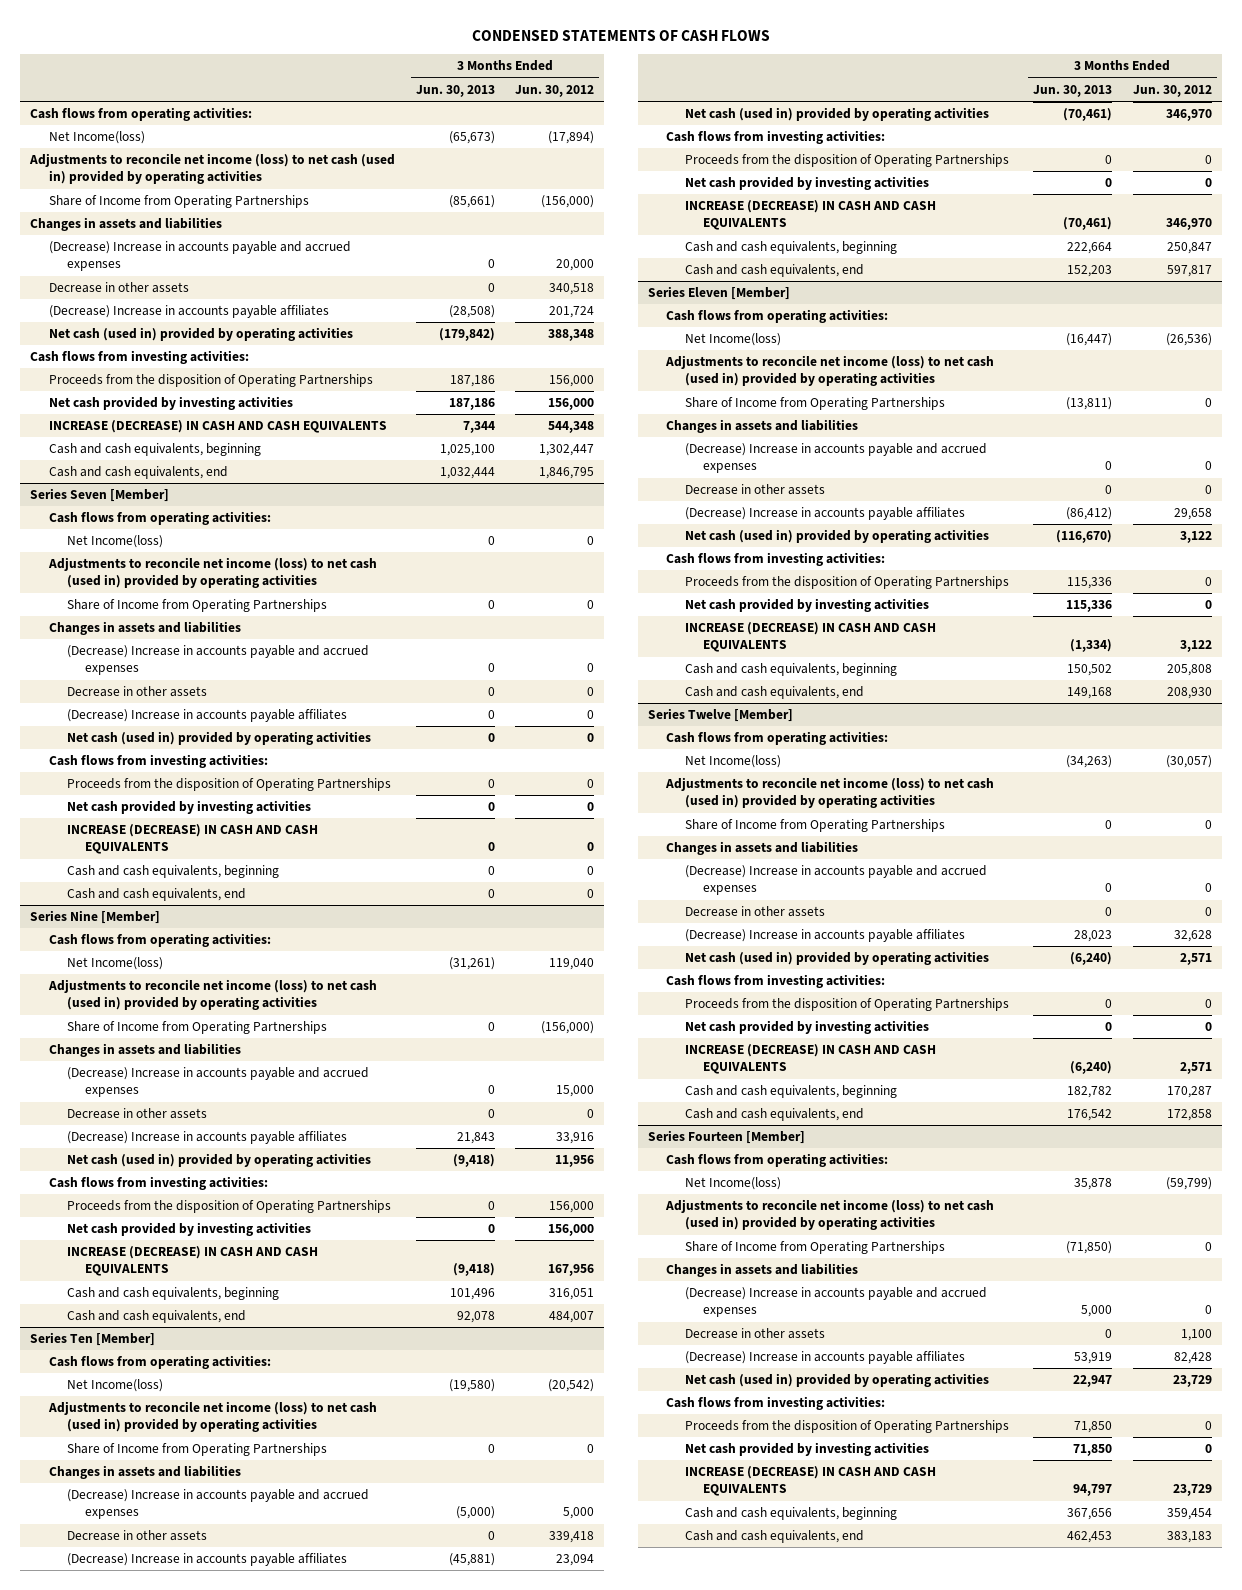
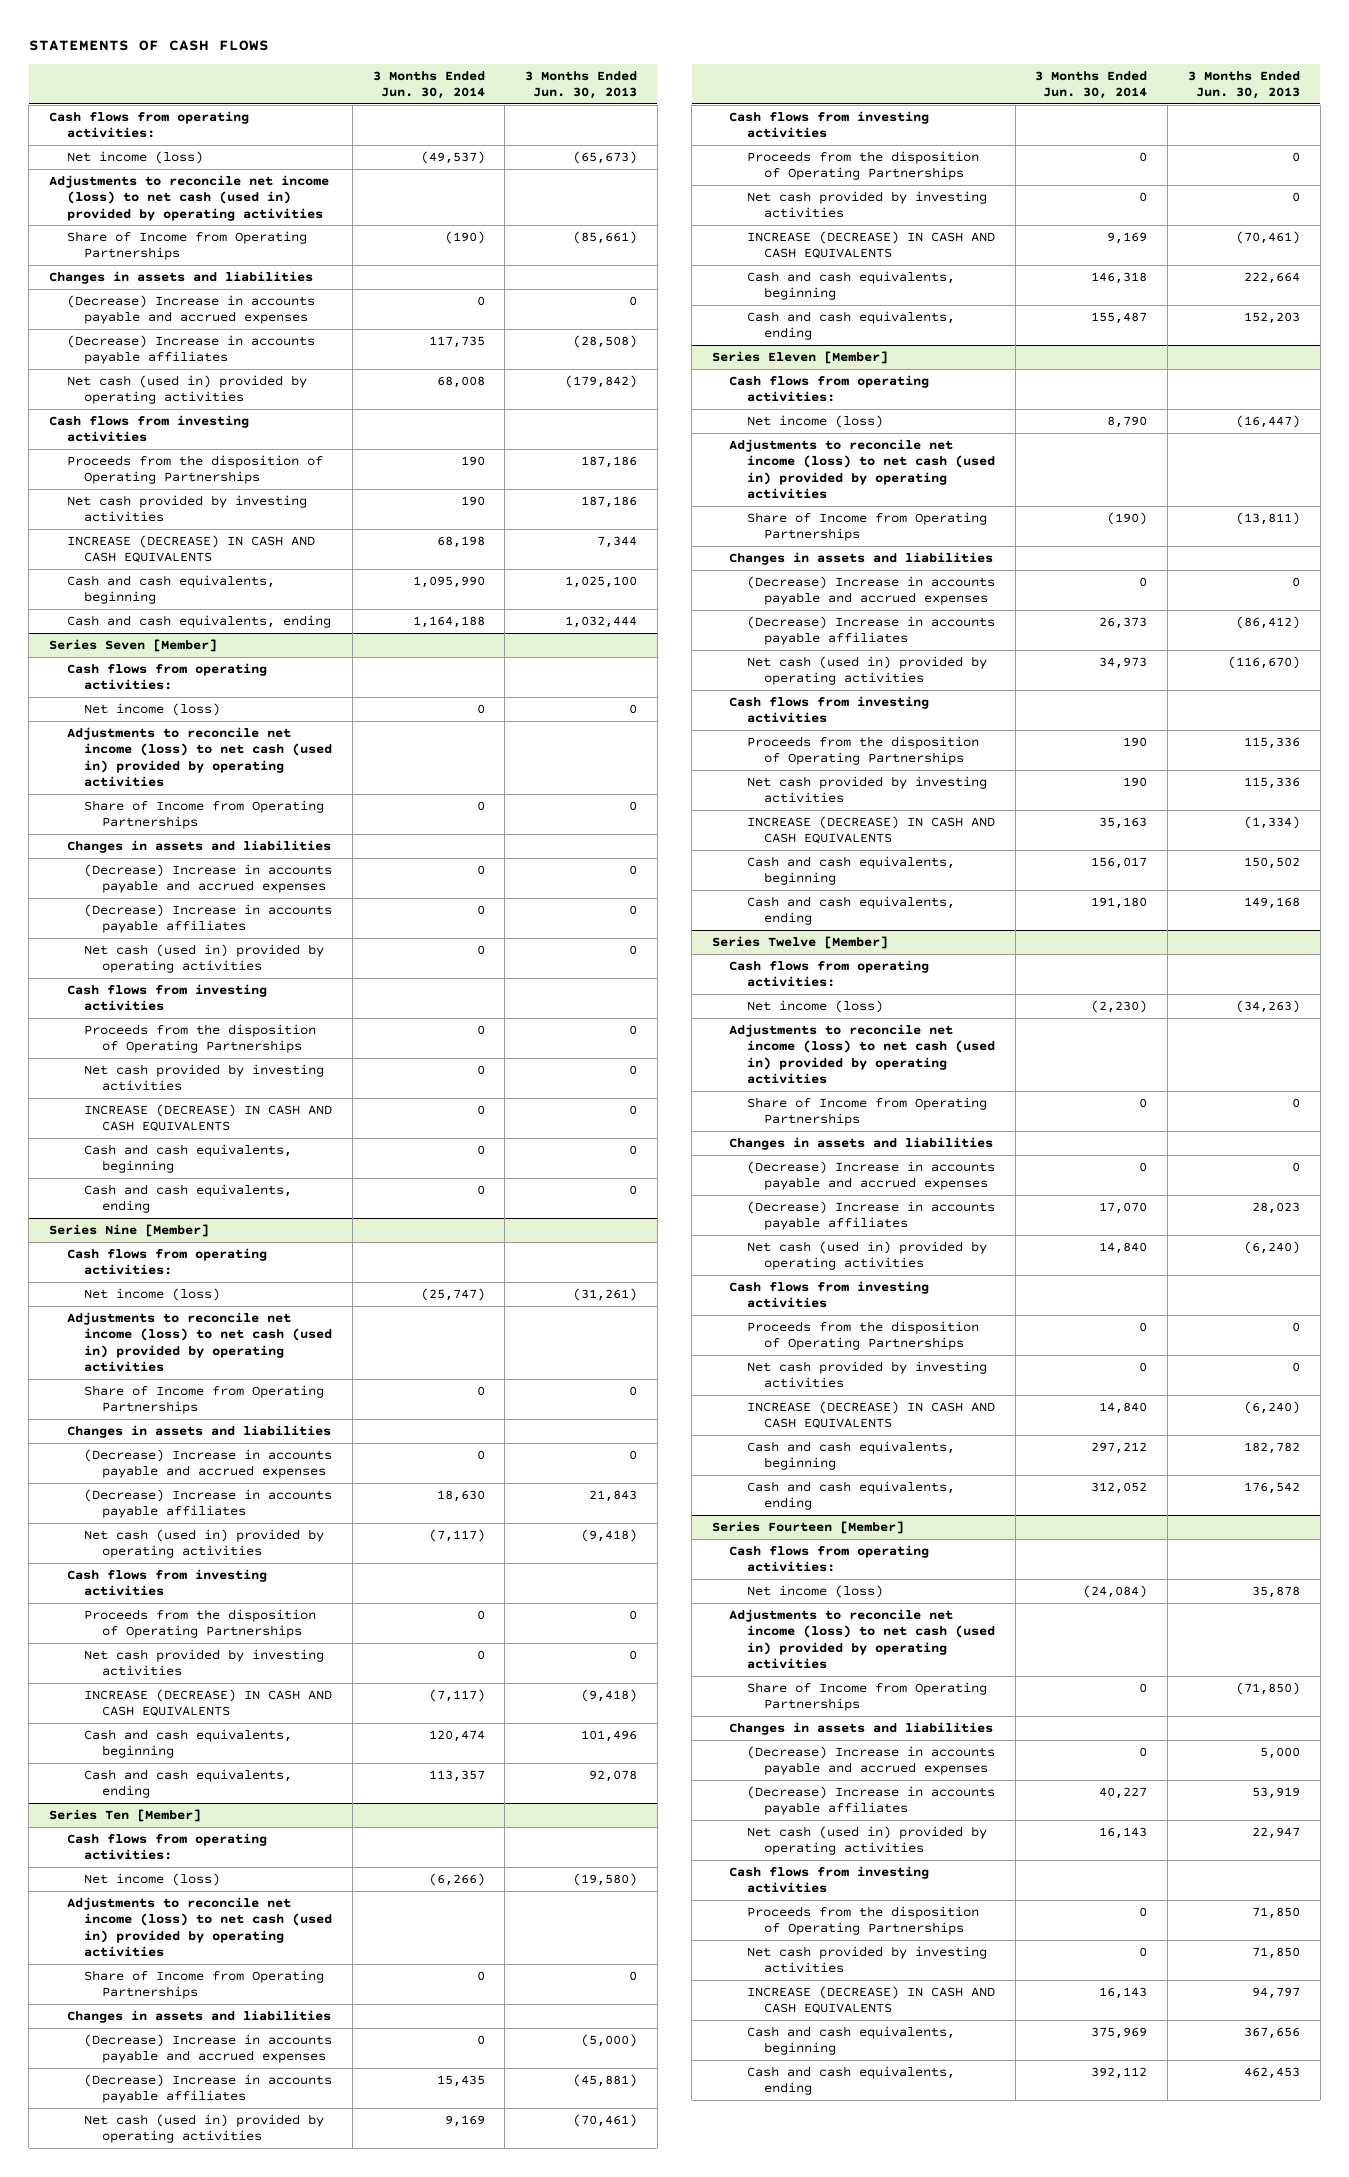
[471,29,770,41] CONDENSED STATEMENTS OF CASH FLOWS -> [28,40,269,52] STATEMENTS OF CASH FLOWS
[515,84,595,97] Jun. 30, 2012 -> none
none -> [372,70,485,100] 3 Months Ended Jun. 30, 2014
[48,131,145,145] Net Income(loss) -> [66,150,203,164] Net income (loss)
[48,282,189,294] Decrease in other assets -> none
[30,350,250,365] Cash flows from investing activities: -> [49,414,250,443] Cash flows from investing activities
[48,466,228,480] Cash and cash equivalents, end -> [66,614,331,628] Cash and cash equivalents, ending
[67,535,164,549] Net Income(loss) -> [84,702,221,716] Net income (loss)
[67,686,208,698] Decrease in other assets -> none
[48,754,268,769] Cash flows from investing activities: -> [66,983,267,1012] Cash flows from investing activities
[67,888,247,902] Cash and cash equivalents, end -> [84,1183,293,1214] Cash and cash equivalents, ending
[67,957,164,971] Net Income(loss) -> [84,1287,221,1301] Net income (loss)
[67,1108,208,1120] Decrease in other assets -> none
[48,1176,268,1191] Cash flows from investing activities: -> [66,1568,267,1597] Cash flows from investing activities
[67,1310,247,1324] Cash and cash equivalents, end -> [84,1768,293,1799] Cash and cash equivalents, ending
[67,1379,164,1393] Net Income(loss) -> [84,1872,221,1886] Net income (loss)
[67,1530,208,1542] Decrease in other assets -> none
[666,130,886,145] Cash flows from investing activities: -> [729,110,930,139] Cash flows from investing activities
[684,264,864,278] Cash and cash equivalents, end -> [746,310,955,341] Cash and cash equivalents, ending
[684,333,781,347] Net Income(loss) -> [746,414,883,428] Net income (loss)
[684,484,825,496] Decrease in other assets -> none
[666,552,886,567] Cash flows from investing activities: -> [729,695,930,724] Cash flows from investing activities
[684,686,864,700] Cash and cash equivalents, end -> [746,895,955,926] Cash and cash equivalents, ending
[684,755,781,769] Net Income(loss) -> [746,999,883,1013] Net income (loss)
[684,906,825,918] Decrease in other assets -> none
[666,974,886,989] Cash flows from investing activities: -> [729,1280,930,1309] Cash flows from investing activities
[684,1108,864,1122] Cash and cash equivalents, end -> [746,1480,955,1511] Cash and cash equivalents, ending
[684,1177,781,1191] Net Income(loss) -> [746,1584,883,1598] Net income (loss)
[684,1328,825,1340] Decrease in other assets -> none
[666,1396,886,1411] Cash flows from investing activities: -> [729,1865,930,1894] Cash flows from investing activities
[684,1530,864,1544] Cash and cash equivalents, end -> [746,2065,955,2096] Cash and cash equivalents, ending

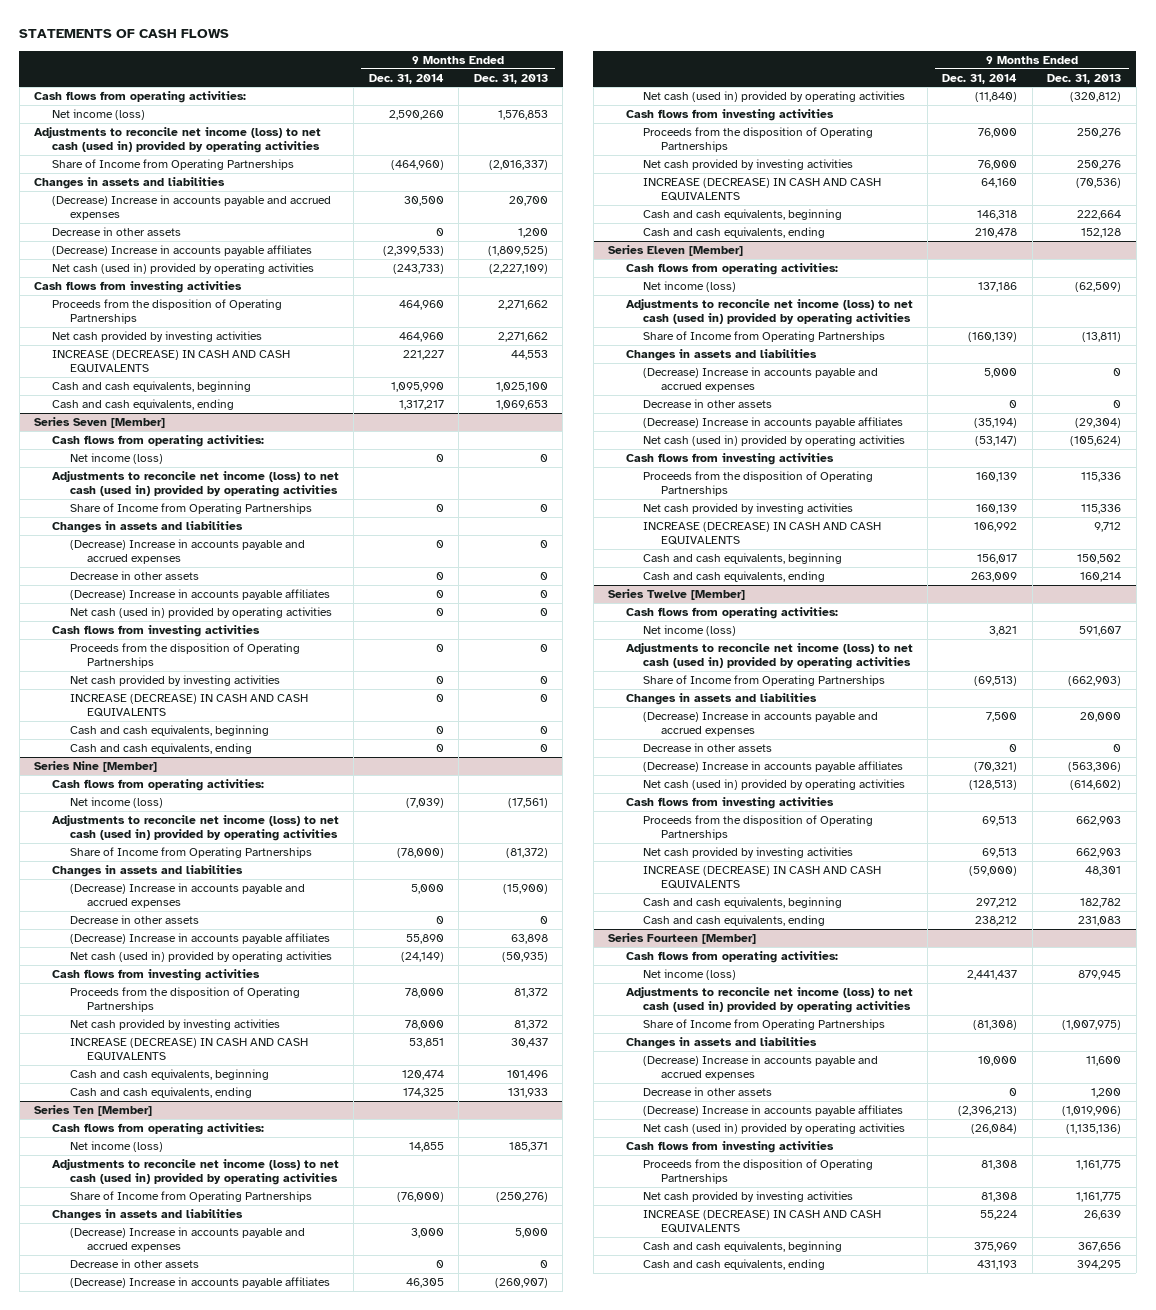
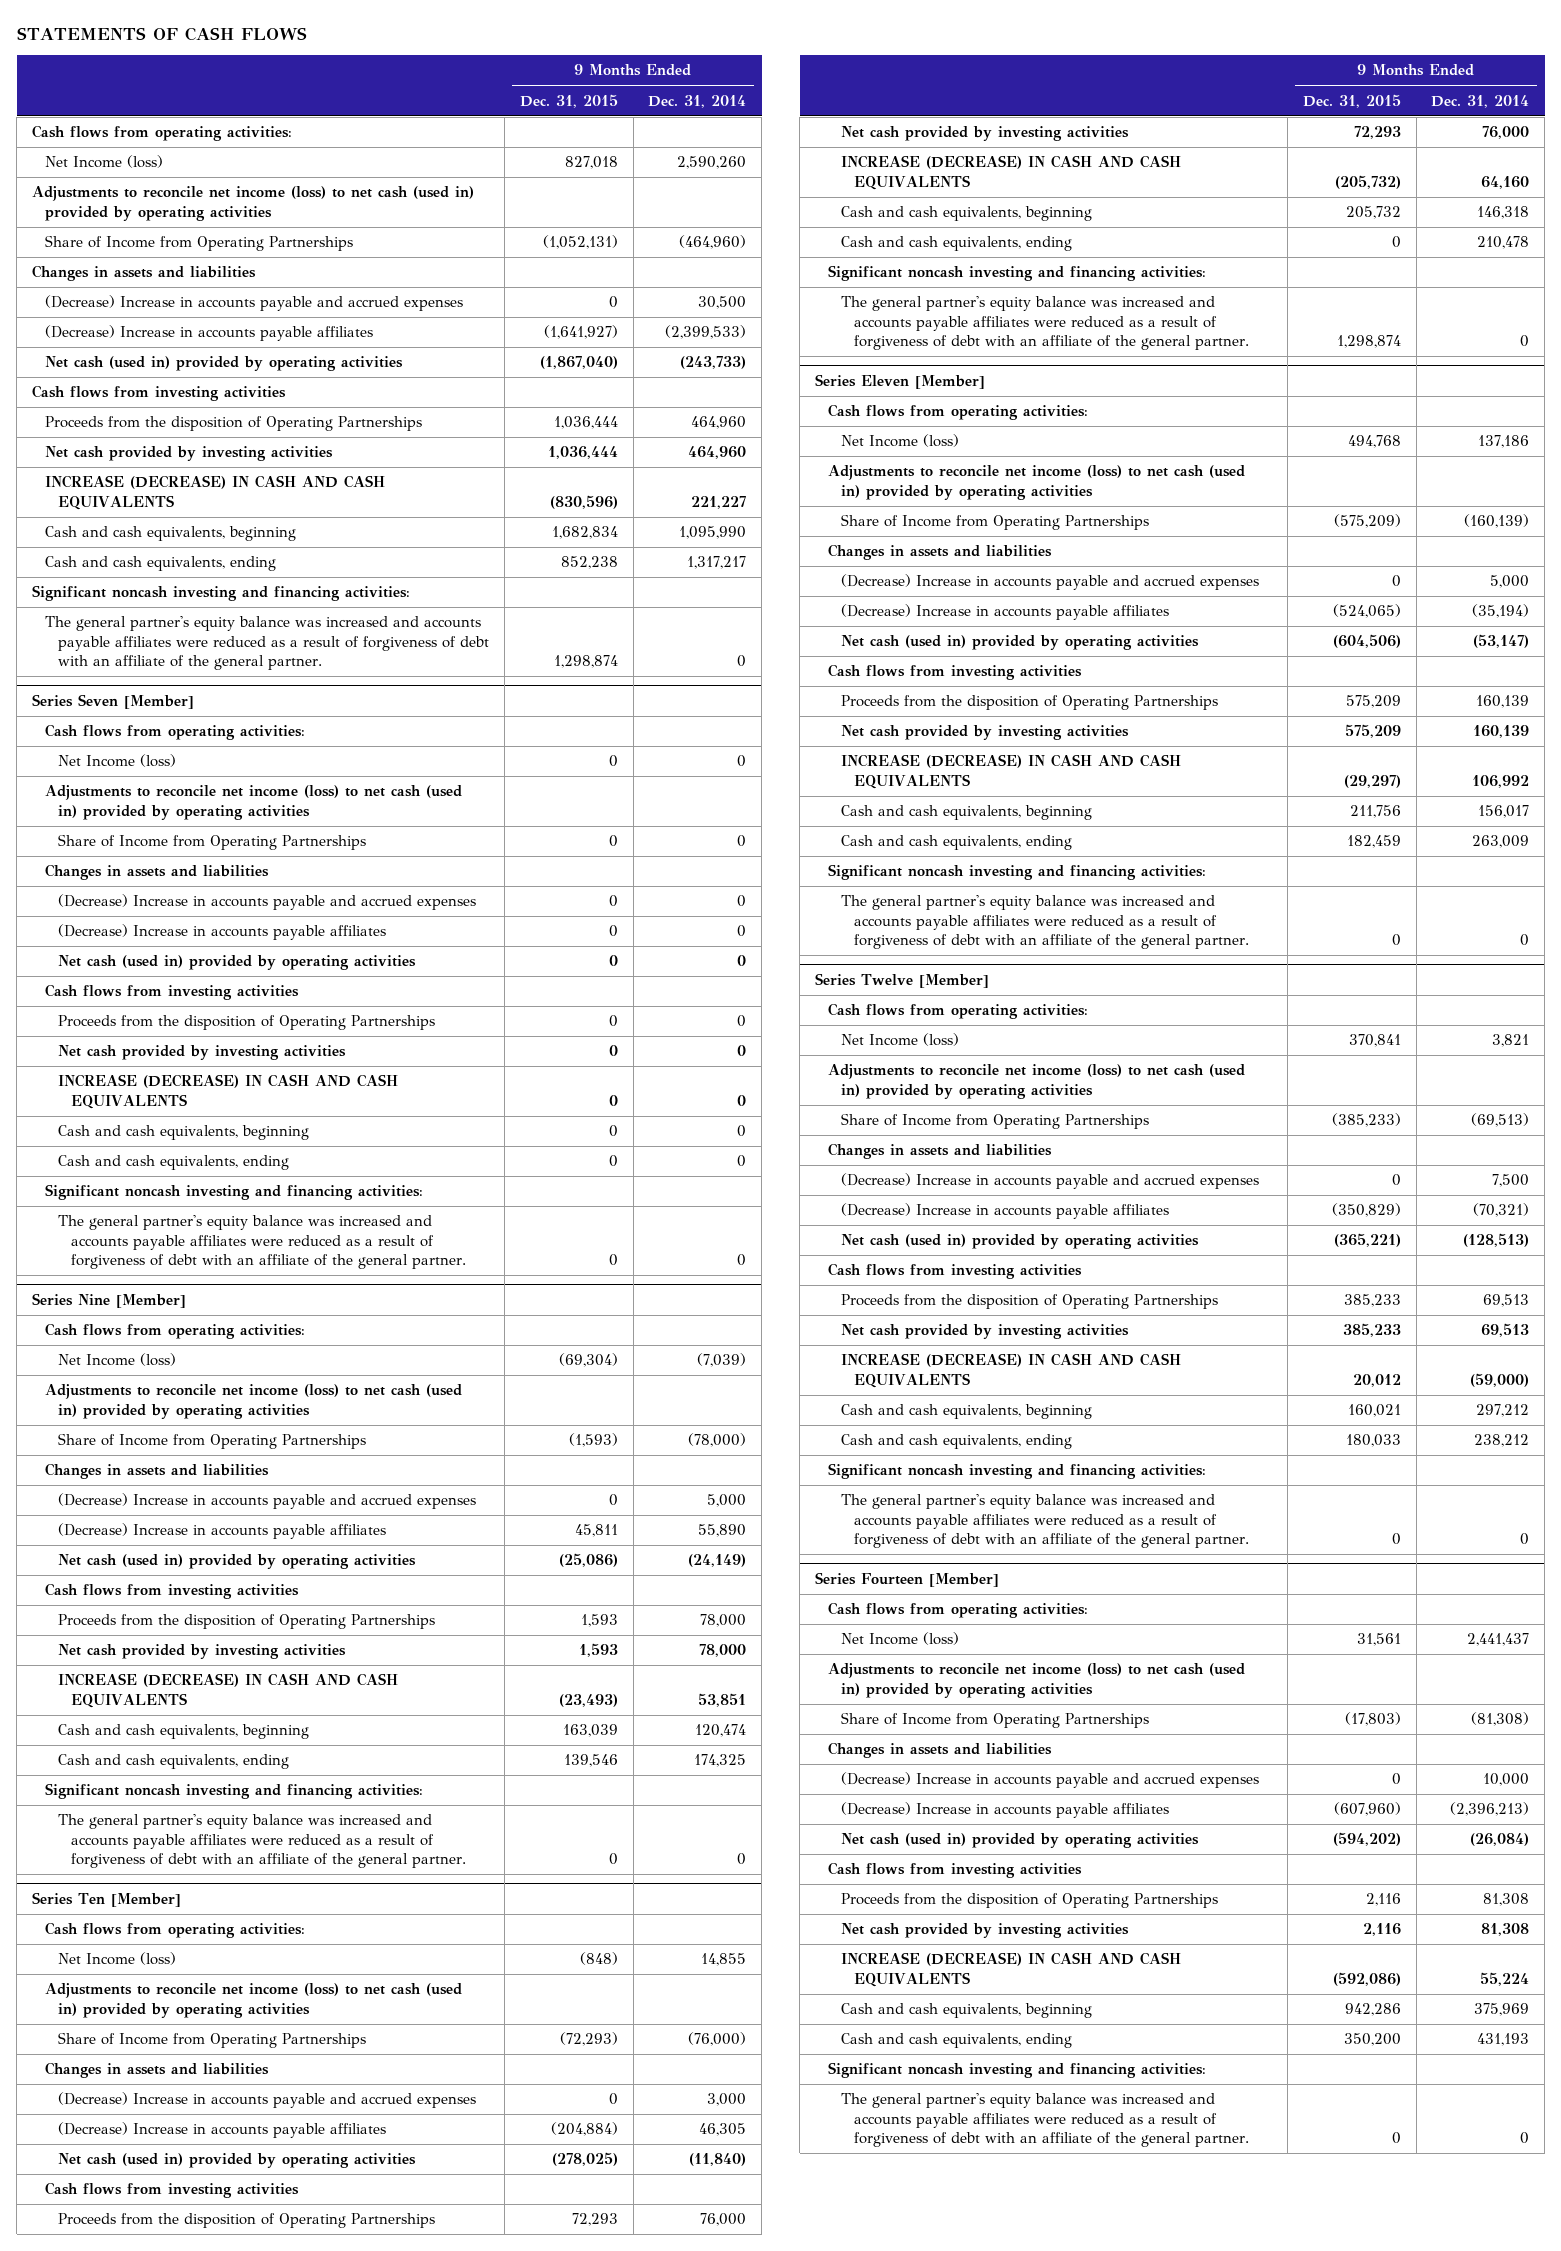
[473,73,548,84] Dec. 31, 2013 -> none
none -> [519,93,618,108] Dec. 31, 2015
[52,109,146,121] Net income (loss) -> [45,155,164,169] Net Income (loss)
[52,227,182,237] Decrease in other assets -> none
none -> [31,585,410,602] Significant noncash investing and financing activities:
none -> [45,616,490,671] The general partner's equity balance was increased and accounts payable affiliates were reduced as a result of forgiveness of debt with an affiliate of the general partner.
[69,453,163,465] Net income (loss) -> [58,754,177,768] Net Income (loss)
[69,571,199,581] Decrease in other assets -> none
none -> [45,1184,424,1201] Significant noncash investing and financing activities:
none -> [58,1215,467,1270] The general partner's equity balance was increased and accounts payable affiliates were reduced as a result of forgiveness of debt with an affiliate of the general partner.
[69,797,163,809] Net income (loss) -> [58,1353,177,1367] Net Income (loss)
[69,915,199,925] Decrease in other assets -> none
none -> [45,1783,424,1800] Significant noncash investing and financing activities:
none -> [58,1814,467,1869] The general partner's equity balance was increased and accounts payable affiliates were reduced as a result of forgiveness of debt with an affiliate of the general partner.
[69,1141,163,1153] Net income (loss) -> [58,1952,177,1966] Net Income (loss)
[69,1259,199,1269] Decrease in other assets -> none
none -> [827,265,1206,282] Significant noncash investing and financing activities:
none -> [841,296,1250,351] The general partner's equity balance was increased and accounts payable affiliates were reduced as a result of forgiveness of debt with an affiliate of the general partner.
[643,281,737,293] Net income (loss) -> [841,434,960,448] Net Income (loss)
[643,399,773,409] Decrease in other assets -> none
none -> [827,864,1206,881] Significant noncash investing and financing activities:
none -> [841,895,1250,950] The general partner's equity balance was increased and accounts payable affiliates were reduced as a result of forgiveness of debt with an affiliate of the general partner.
[643,625,737,637] Net income (loss) -> [841,1033,960,1047] Net Income (loss)
[643,743,773,753] Decrease in other assets -> none
none -> [827,1463,1206,1480] Significant noncash investing and financing activities:
none -> [841,1494,1250,1549] The general partner's equity balance was increased and accounts payable affiliates were reduced as a result of forgiveness of debt with an affiliate of the general partner.
[643,969,737,981] Net income (loss) -> [841,1632,960,1646] Net Income (loss)
[643,1087,773,1097] Decrease in other assets -> none
none -> [827,2062,1206,2079] Significant noncash investing and financing activities:
none -> [841,2093,1250,2148] The general partner's equity balance was increased and accounts payable affiliates were reduced as a result of forgiveness of debt with an affiliate of the general partner.

